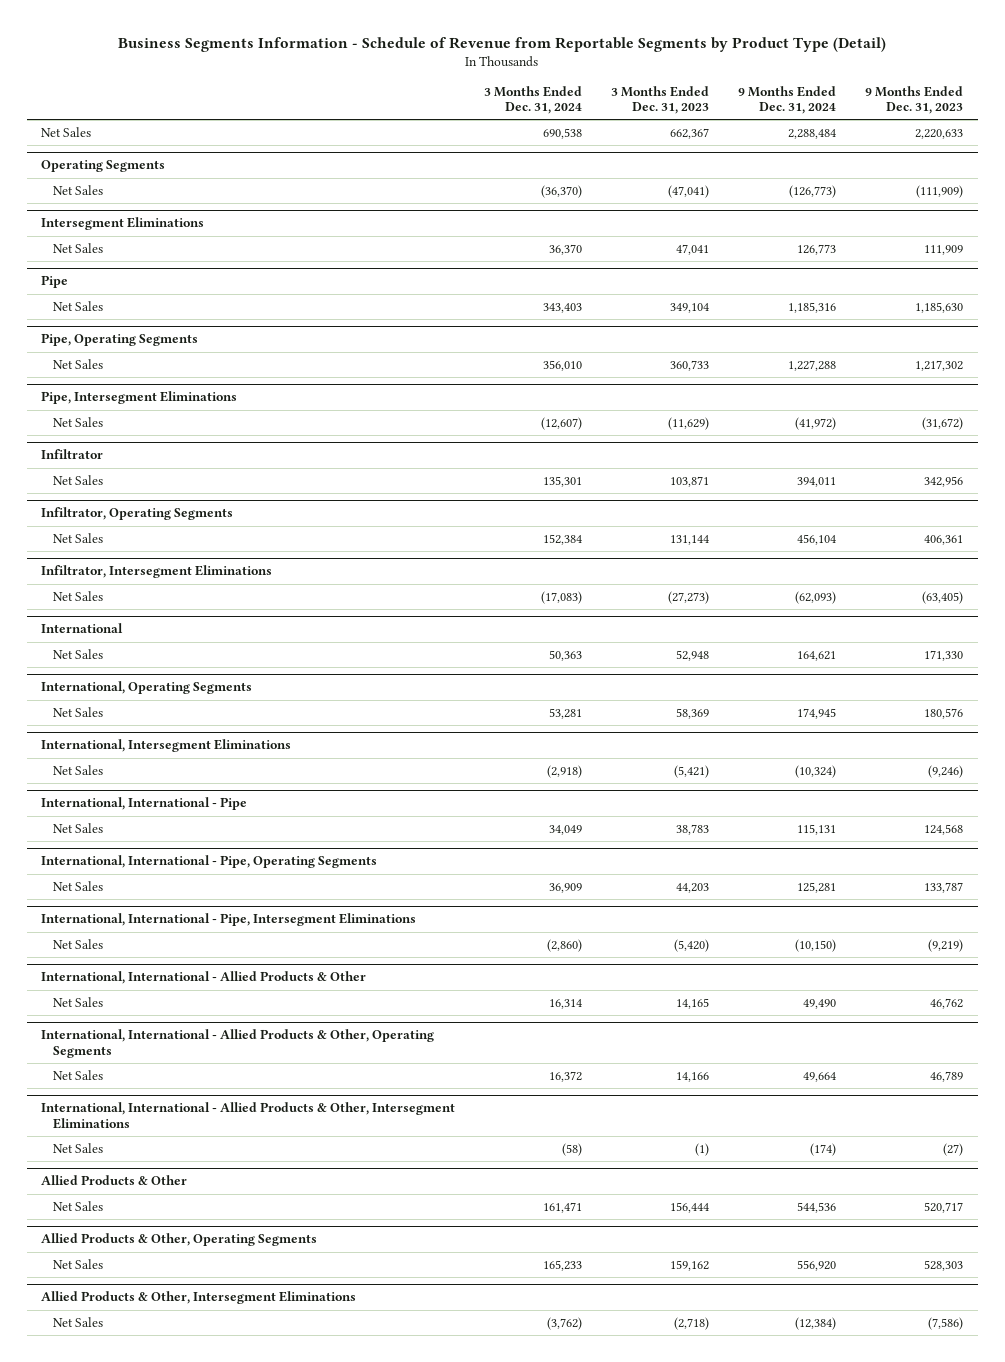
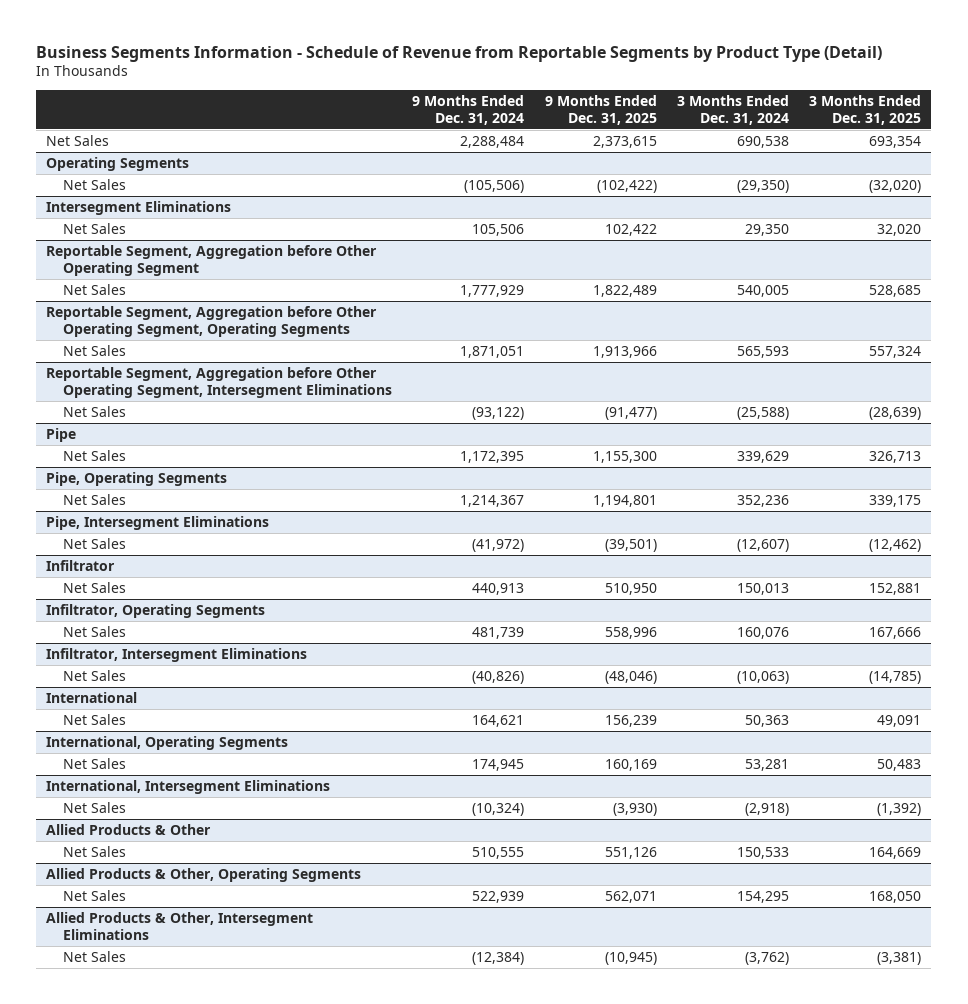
[611,85,710,115] 3 Months Ended Dec. 31, 2023 -> none
[865,85,964,115] 9 Months Ended Dec. 31, 2023 -> none
none -> [544,94,657,125] 9 Months Ended Dec. 31, 2025
none -> [809,94,922,125] 3 Months Ended Dec. 31, 2025
[541,184,583,198] (36,370) -> [737,179,790,193] (29,350)
[789,184,837,198] (126,773) -> [464,179,525,193] (105,506)
[549,243,583,255] 36,370 -> [745,223,790,236] 29,350
[797,243,837,255] 126,773 -> [472,223,525,236] 105,506
none -> [46,244,378,277] Reportable Segment, Aggregation before Other Operating Segment
none -> [63,283,127,295] Net Sales
none -> [46,305,378,338] Reportable Segment, Aggregation before Other Operating Segment, Operating Segments
none -> [63,344,127,356] Net Sales
none -> [46,366,393,399] Reportable Segment, Aggregation before Other Operating Segment, Intersegment Eliminations
none -> [63,405,127,417] Net Sales
[543,302,583,313] 343,403 -> [737,450,790,463] 339,629
[788,301,837,313] 1,185,316 -> [460,450,525,463] 1,172,395
[543,359,583,371] 356,010 -> [737,494,790,507] 352,236
[788,359,837,371] 1,227,288 -> [460,494,525,507] 1,214,367
[543,475,583,487] 135,301 -> [737,582,790,595] 150,013
[797,476,837,487] 394,011 -> [472,582,525,595] 440,913
[543,533,583,545] 152,384 -> [737,626,790,639] 160,076
[797,533,837,545] 456,104 -> [472,626,525,639] 481,739
[541,590,583,604] (17,083) -> [737,670,790,684] (10,063)
[795,590,837,604] (62,093) -> [472,670,525,684] (40,826)
[41,797,248,811] International, International - Pipe -> none
[52,822,103,833] Net Sales -> none
[41,855,378,869] International, International - Pipe, Operating Segments -> none
[52,880,103,891] Net Sales -> none
[41,913,417,927] International, International - Pipe, Intersegment Eliminations -> none
[52,938,103,949] Net Sales -> none
[41,971,367,985] International, International - Allied Products & Other -> none
[52,996,103,1007] Net Sales -> none
[41,1029,435,1058] International, International - Allied Products & Other, Operating Segments -> none
[52,1069,103,1080] Net Sales -> none
[41,1102,456,1129] International, International - Allied Products & Other, Intersegment Eliminations -> none
[52,1142,103,1153] Net Sales -> none
[543,1201,583,1213] 161,471 -> [737,846,790,859] 150,533
[797,1201,837,1213] 544,536 -> [472,846,525,859] 510,555
[543,1259,583,1271] 165,233 -> [737,890,790,903] 154,295
[797,1259,837,1271] 556,920 -> [472,890,525,903] 522,939

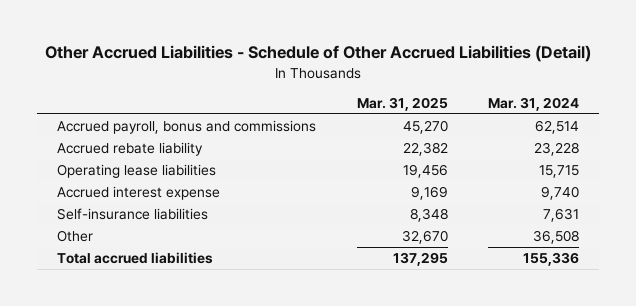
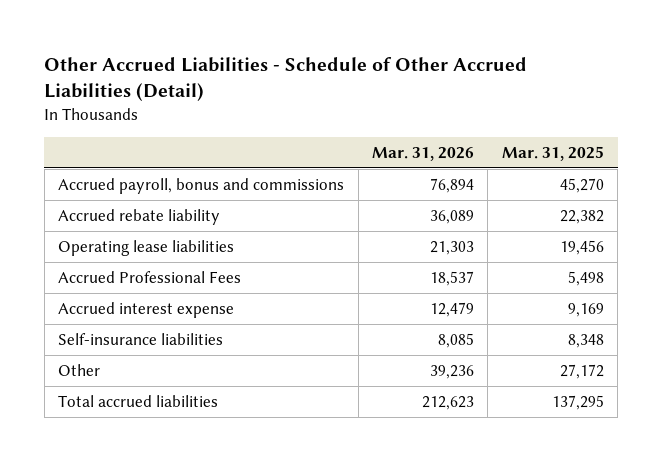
[488,96,580,111] Mar. 31, 2024 -> none
none -> [371,146,474,161] Mar. 31, 2026
none -> [58,270,242,283] Accrued Professional Fees
[401,230,448,245] 32,670 -> [559,363,604,379] 27,172

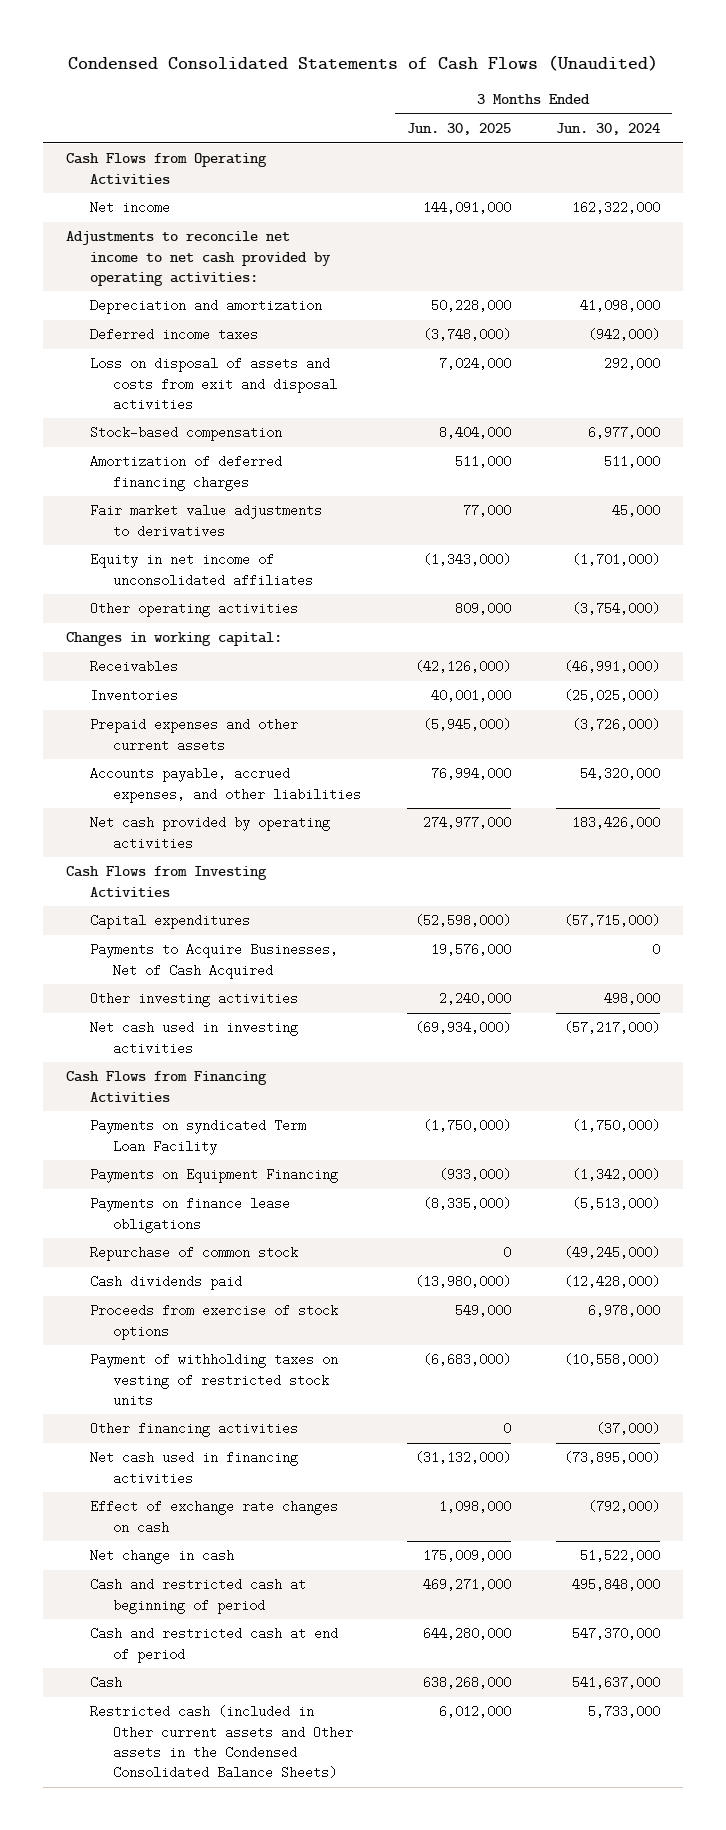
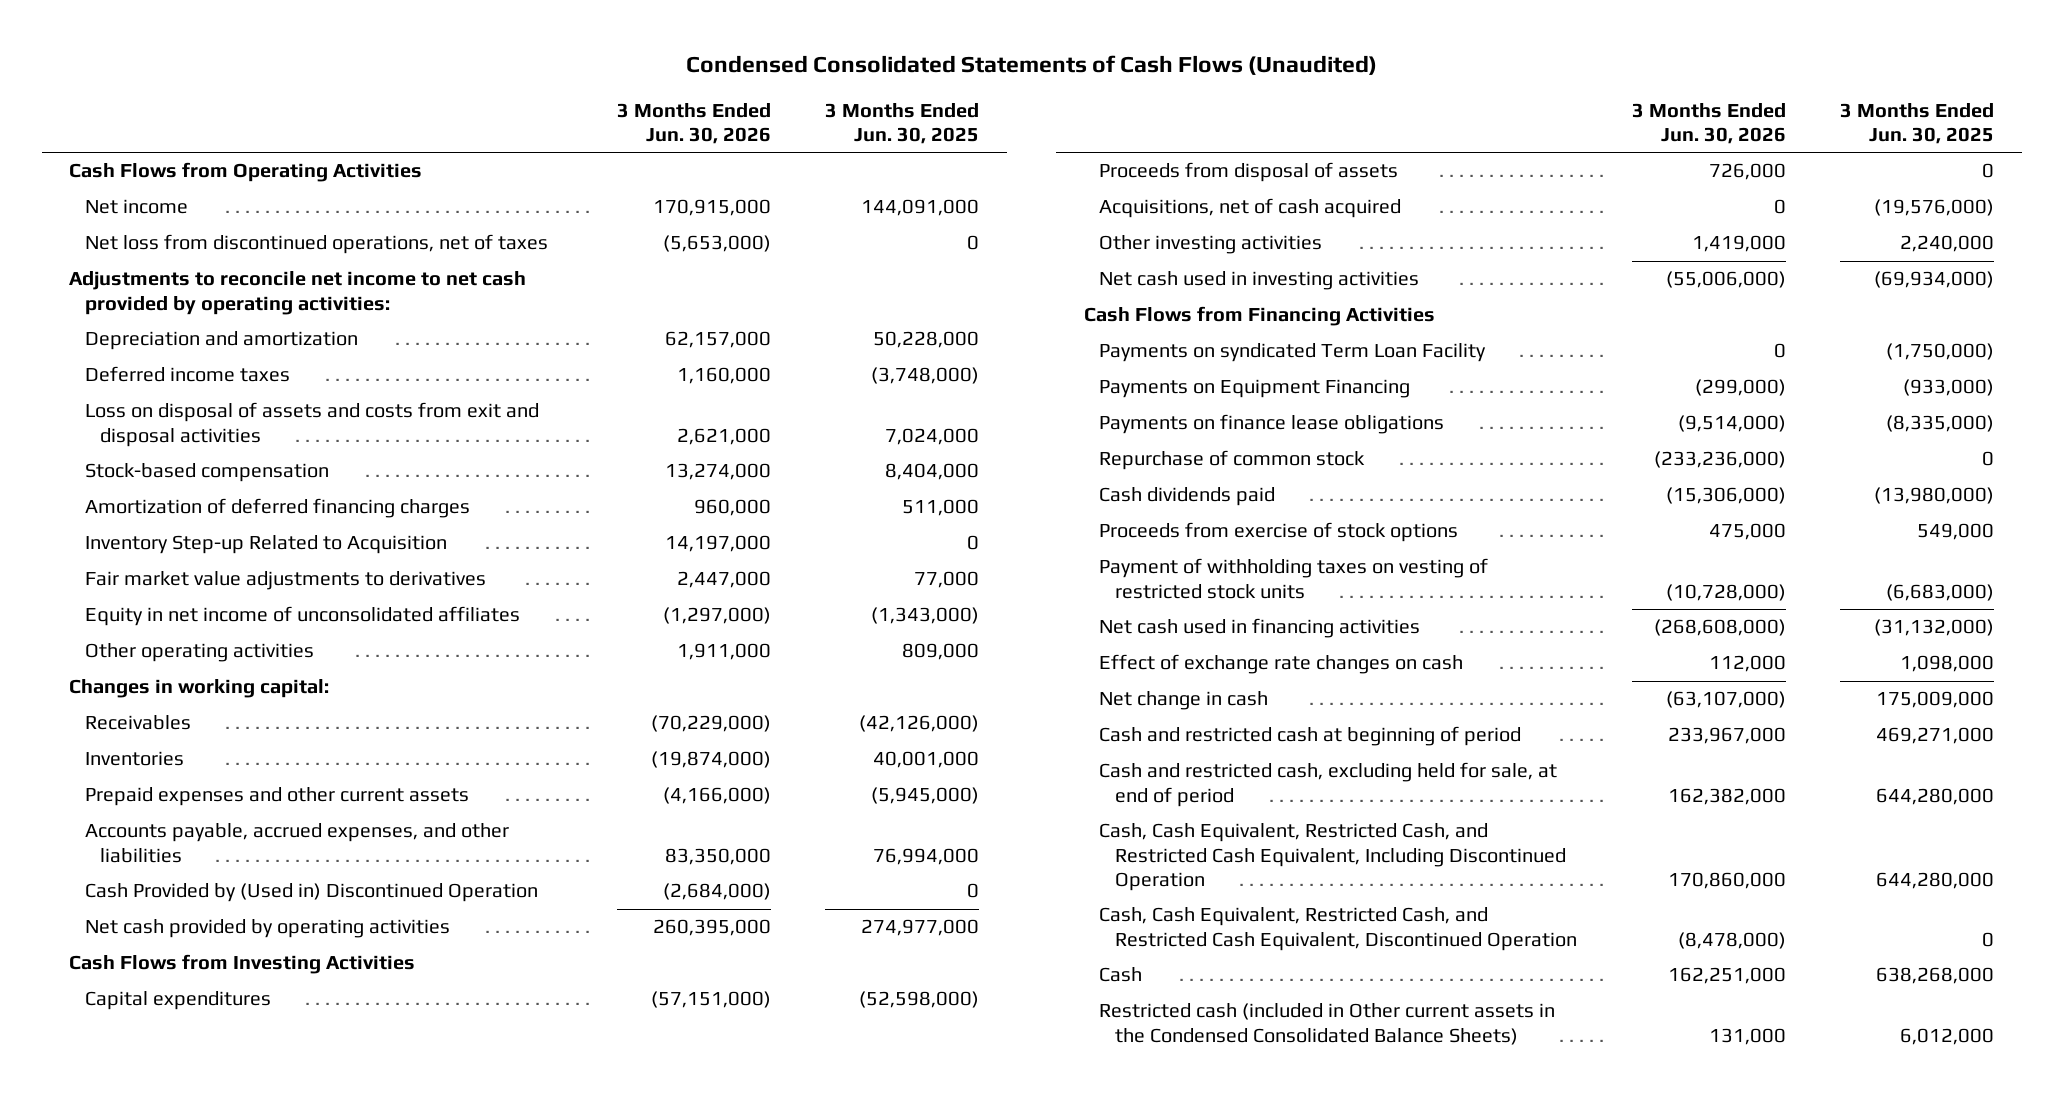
[556,123,661,136] Jun. 30, 2024 -> none
none -> [616,102,771,144] 3 Months Ended Jun. 30, 2026
none -> [84,234,548,255] Net loss from discontinued operations, net of taxes
none -> [84,535,447,555] Inventory Step-up Related to Acquisition
none -> [84,883,538,903] Cash Provided by (Used in) Discontinued Operation
none -> [1099,162,1399,183] Proceeds from disposal of assets
[89,943,338,979] Payments to Acquire Businesses, Net of Cash Acquired -> [1099,198,1402,219] Acquisitions, net of cash acquired
[430,943,511,957] 19,576,000 -> [1874,199,1995,217] (19,576,000)
[89,1422,298,1438] Other financing activities -> none
[89,1627,338,1663] Cash and restricted cash at end of period -> [1099,762,1558,807] Cash and restricted cash, excluding held for sale, at end of period
none -> [1099,823,1567,891] Cash, Cash Equivalent, Restricted Cash, and Restricted Cash Equivalent, Including Discontinued Operation
none -> [1099,907,1578,951] Cash, Cash Equivalent, Restricted Cash, and Restricted Cash Equivalent, Discontinued Operation
[89,1705,354,1780] Restricted cash (included in Other current assets and Other assets in the Condensed Consolidated Balance Sheets) -> [1099,1003,1556,1045] Restricted cash (included in Other current assets in the Condensed Consolidated Balance Sheets)

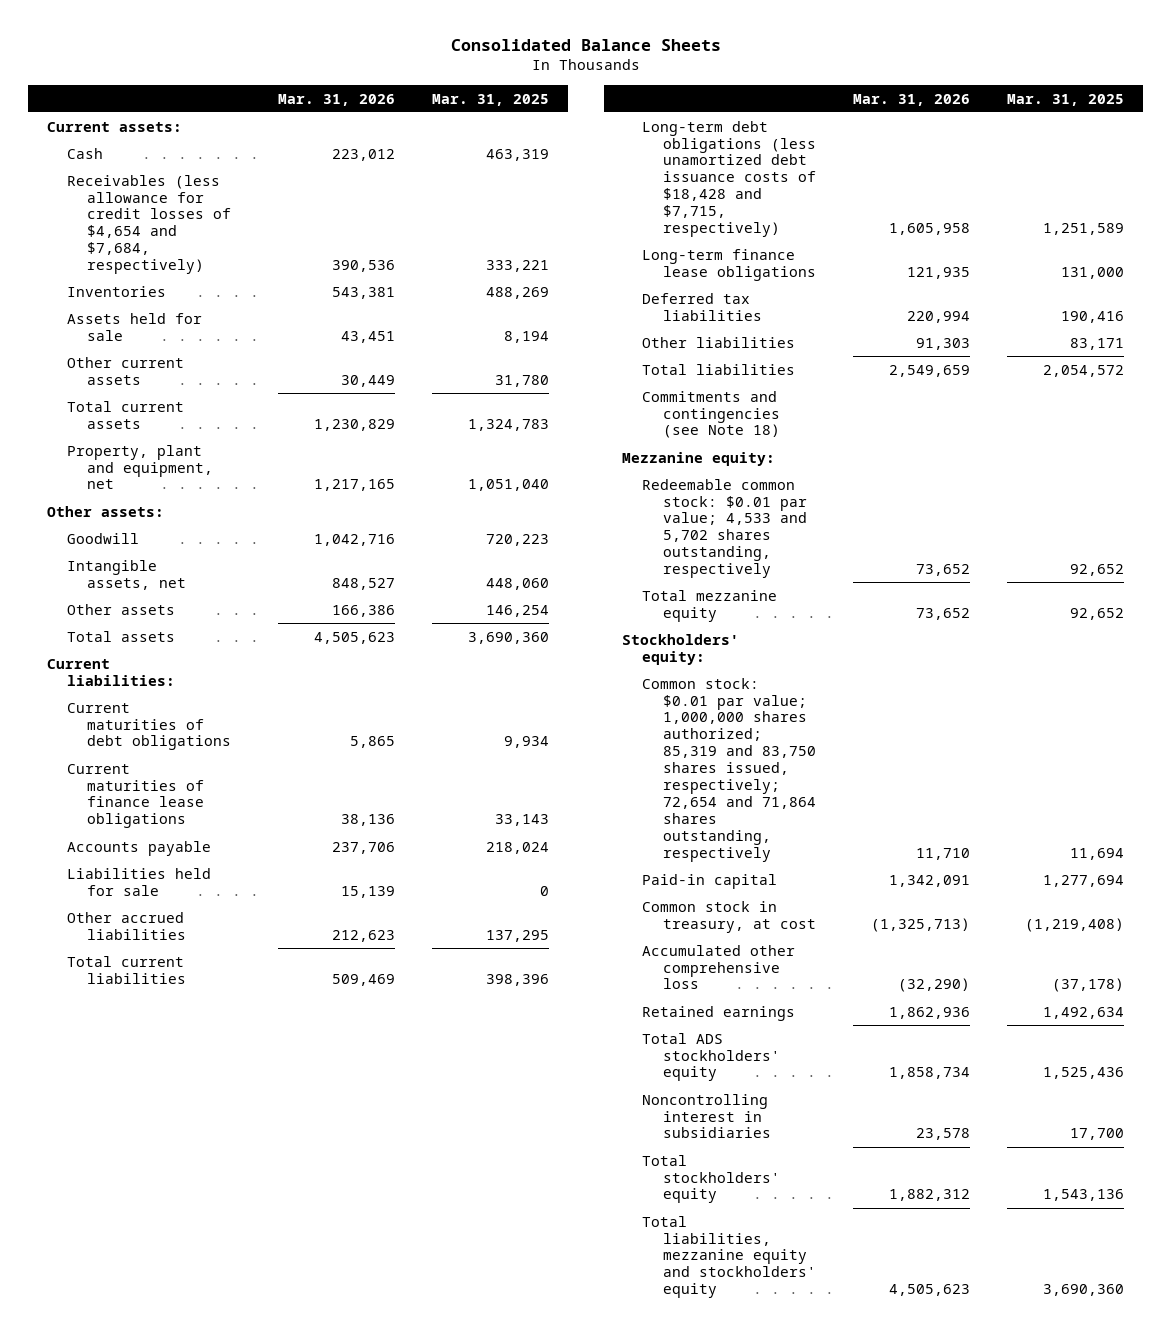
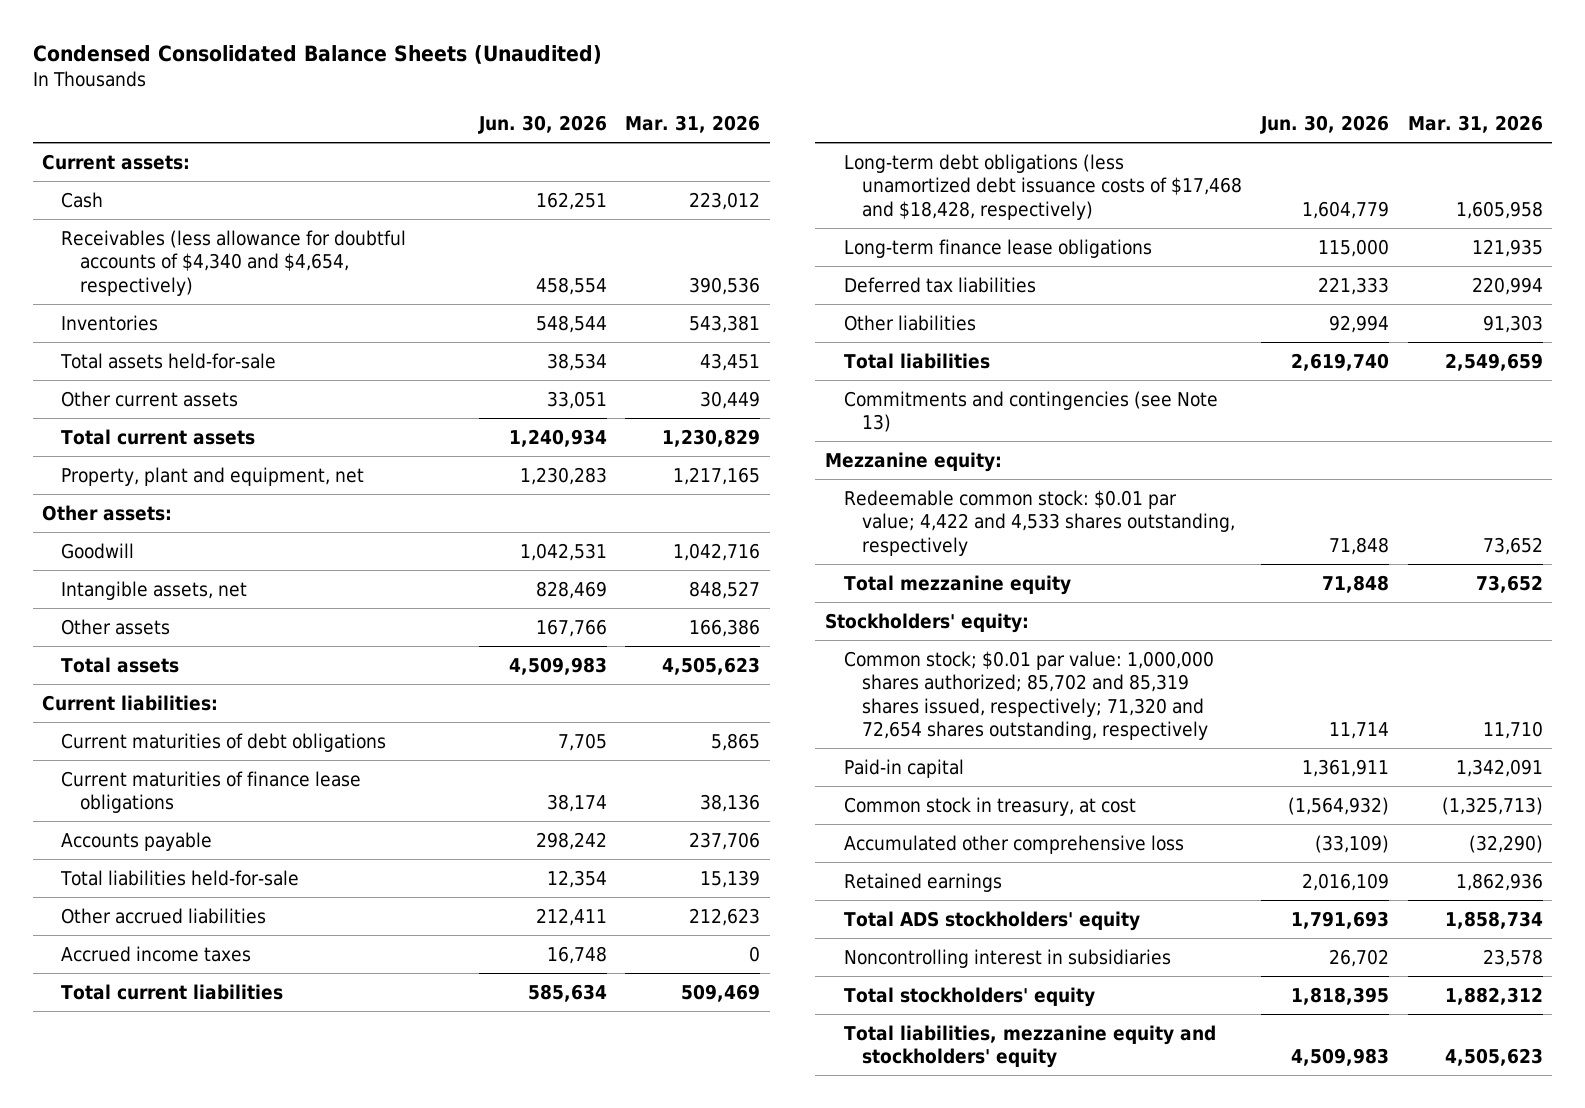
[450,38,721,51] Consolidated Balance Sheets -> [32,45,602,65] Condensed Consolidated Balance Sheets (Unaudited)
[431,93,549,106] Mar. 31, 2025 -> none
none -> [477,115,607,135] Jun. 30, 2026
[67,174,232,275] Receivables (less allowance for credit losses of $4,654 and $7,684, respectively) -> [61,229,407,296] Receivables (less allowance for doubtful accounts of $4,340 and $4,654, respectively)
[67,312,203,341] Assets held for sale -> [60,352,277,369] Total assets held-for-sale
[67,867,212,896] Liabilities held for sale -> [60,869,300,886] Total liabilities held-for-sale
none -> [61,945,252,962] Accrued income taxes
[642,120,816,238] Long-term debt obligations (less unamortized debt issuance costs of $18,428 and $7,715, respectively) -> [843,153,1243,220] Long-term debt obligations (less unamortized debt issuance costs of $17,468 and $18,428, respectively)
[642,390,780,439] Commitments and contingencies (see Note 18) -> [843,390,1218,433] Commitments and contingencies (see Note 13)
[642,478,807,579] Redeemable common stock: $0.01 par value; 4,533 and 5,702 shares outstanding, respectively -> [843,489,1236,556] Redeemable common stock: $0.01 par value; 4,422 and 4,533 shares outstanding, respectively
[642,677,816,862] Common stock: $0.01 par value; 1,000,000 shares authorized; 85,319 and 83,750 shares issued, respectively; 72,654 and 71,864 shares outstanding, respectively -> [843,650,1214,741] Common stock; $0.01 par value: 1,000,000 shares authorized; 85,702 and 85,319 shares issued, respectively; 71,320 and 72,654 shares outstanding, respectively

